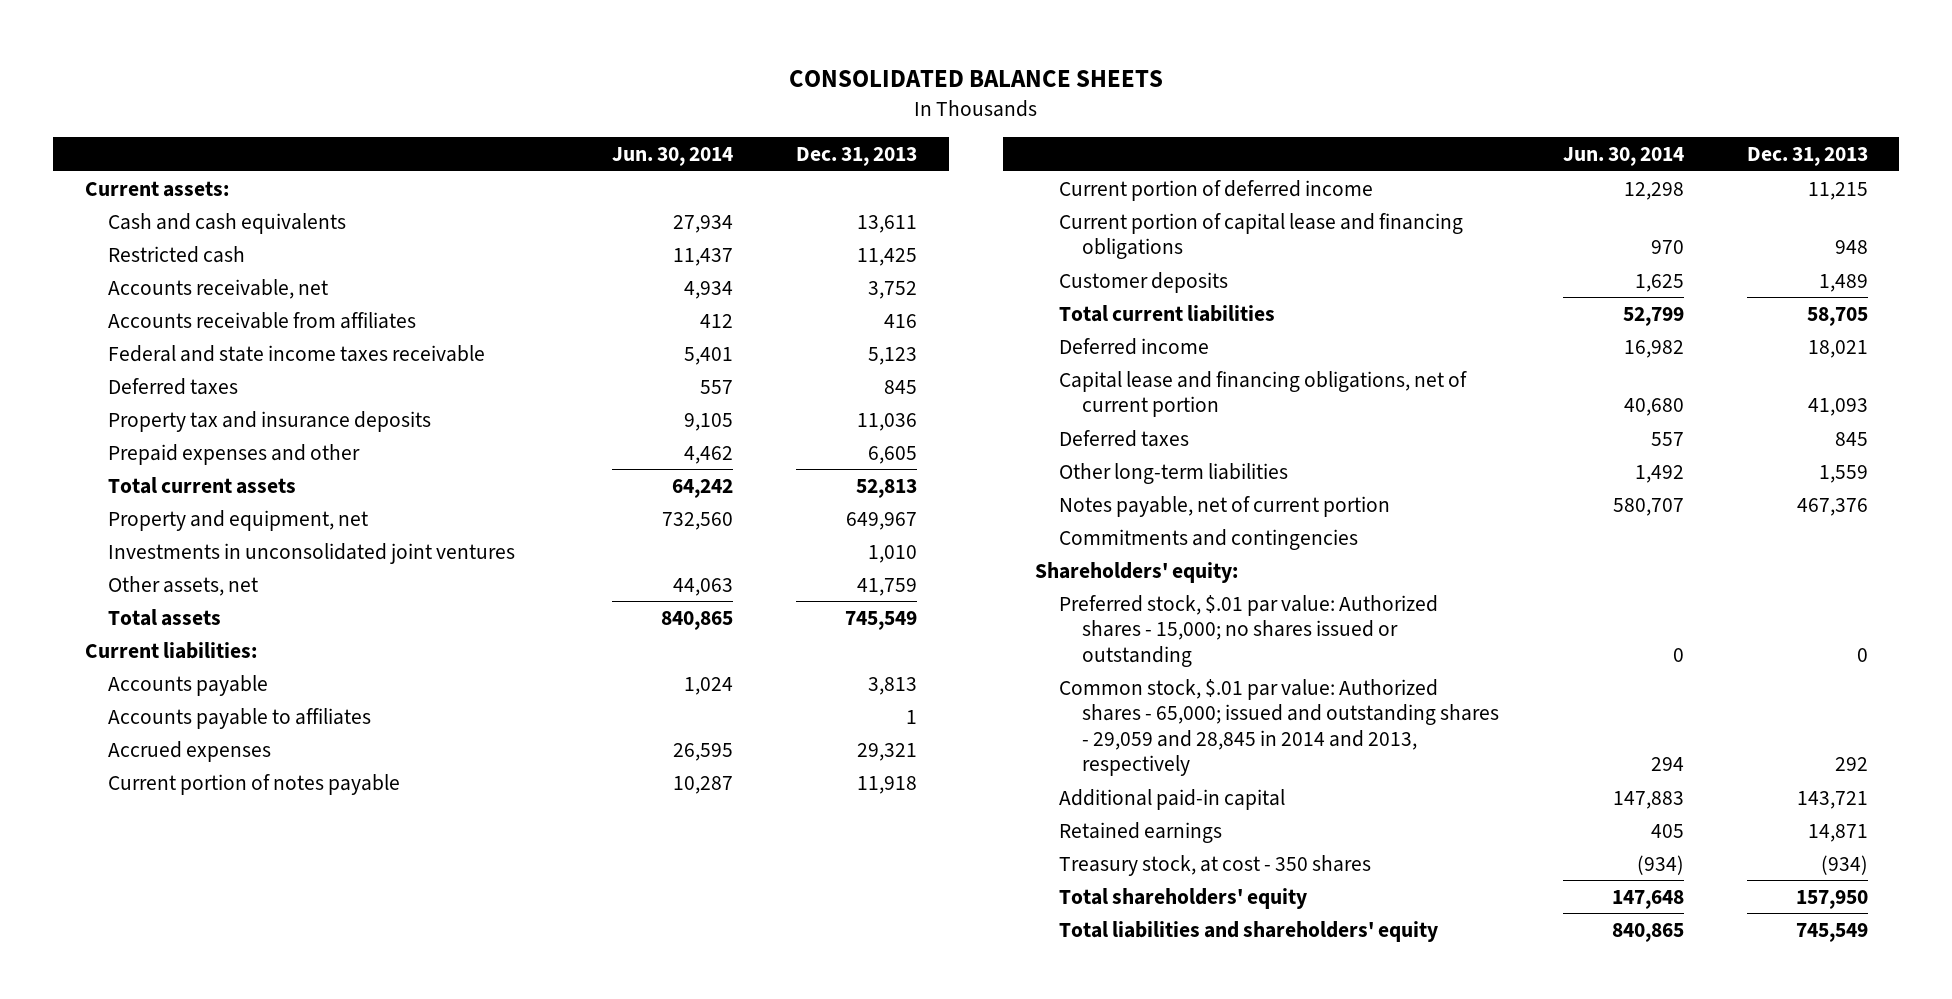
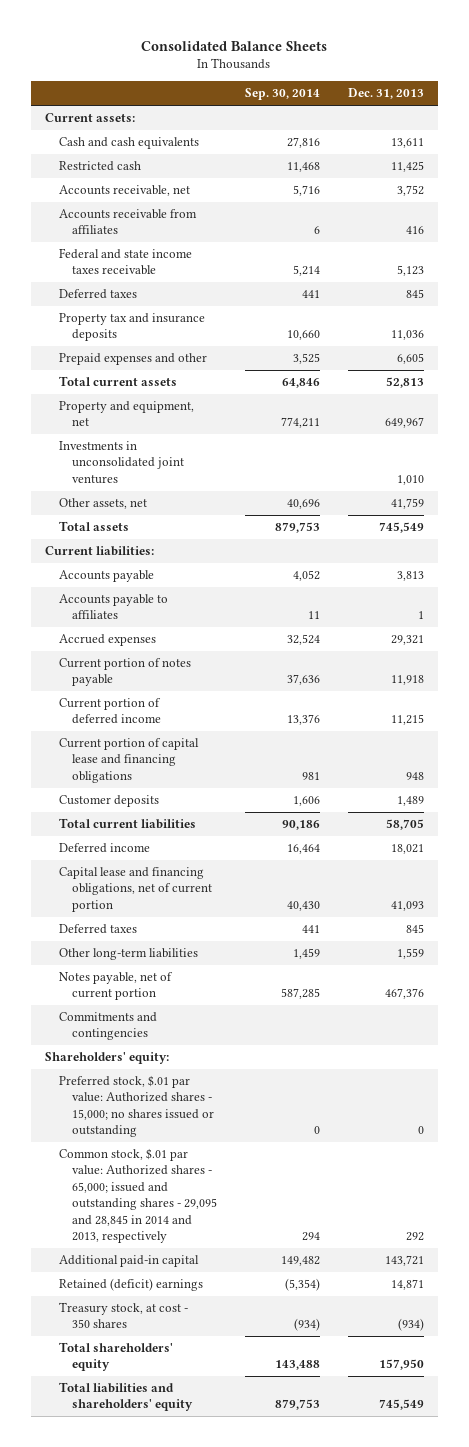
[789,69,1164,87] CONSOLIDATED BALANCE SHEETS -> [141,41,328,52] Consolidated Balance Sheets
[612,147,734,167] Jun. 30, 2014 -> none
none -> [245,88,321,101] Sep. 30, 2014
[1058,678,1500,777] Common stock, $.01 par value: Authorized shares - 65,000; issued and outstanding shares - 29,059 and 28,845 in 2014 and 2013, respectively -> [58,1148,218,1243] Common stock, $.01 par value: Authorized shares - 65,000; issued and outstanding shares - 29,095 and 28,845 in 2014 and 2013, respectively
[1058,821,1222,843] Retained earnings -> [58,1278,203,1292] Retained (deficit) earnings

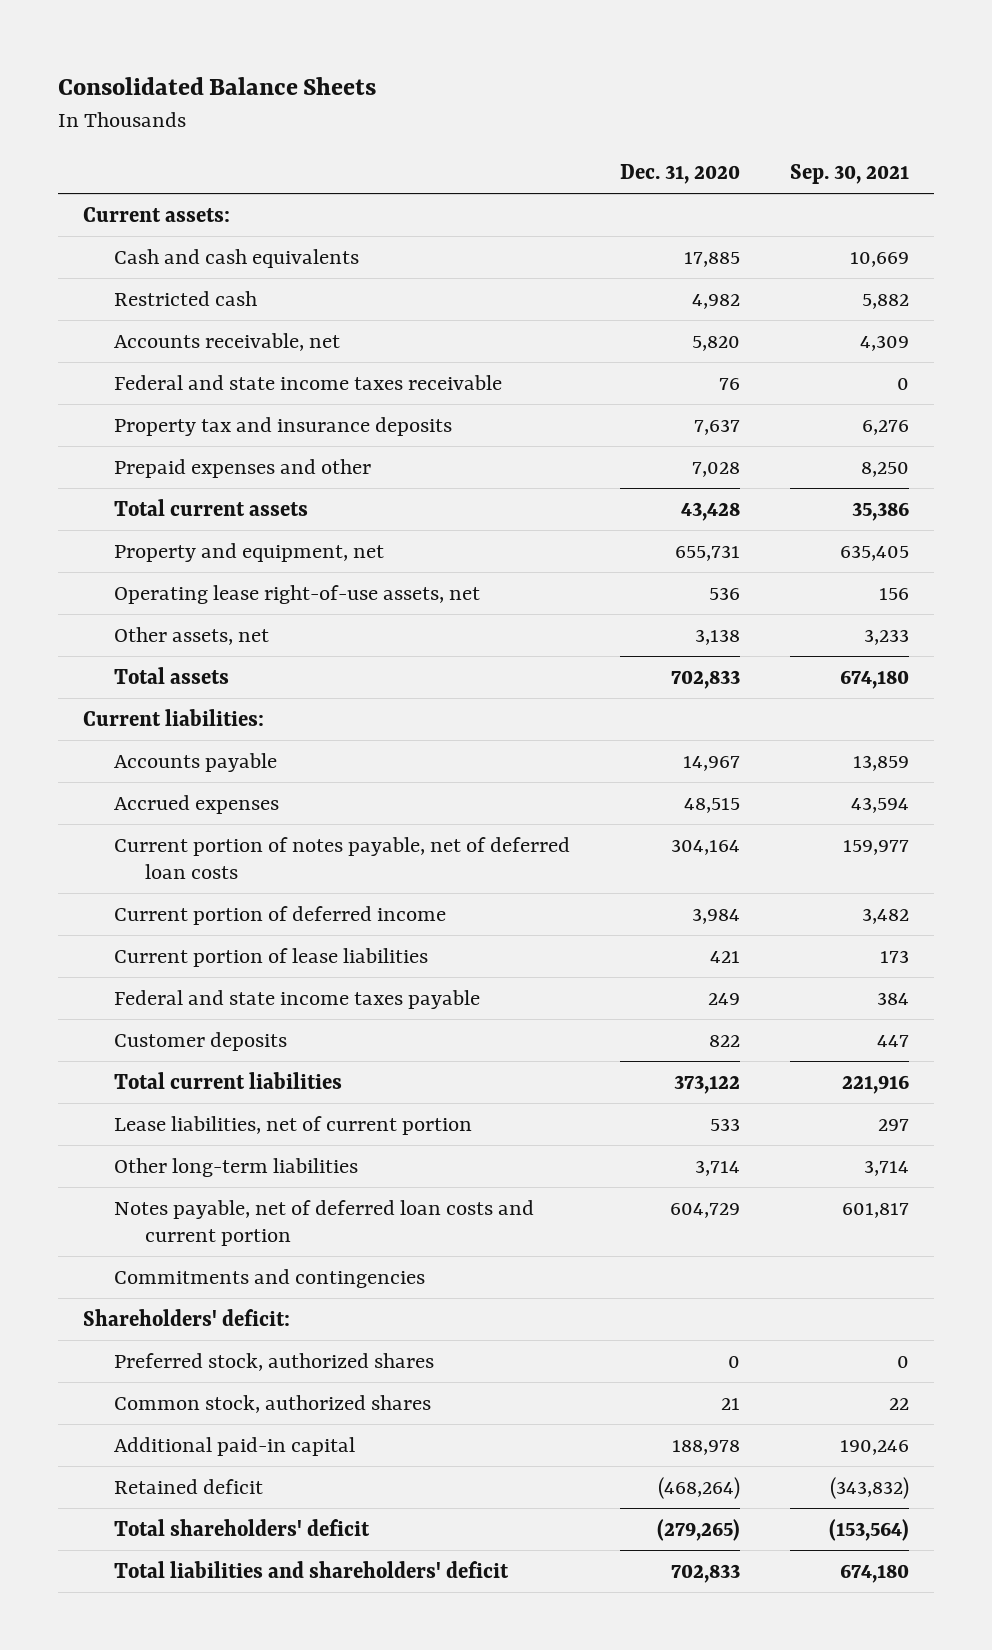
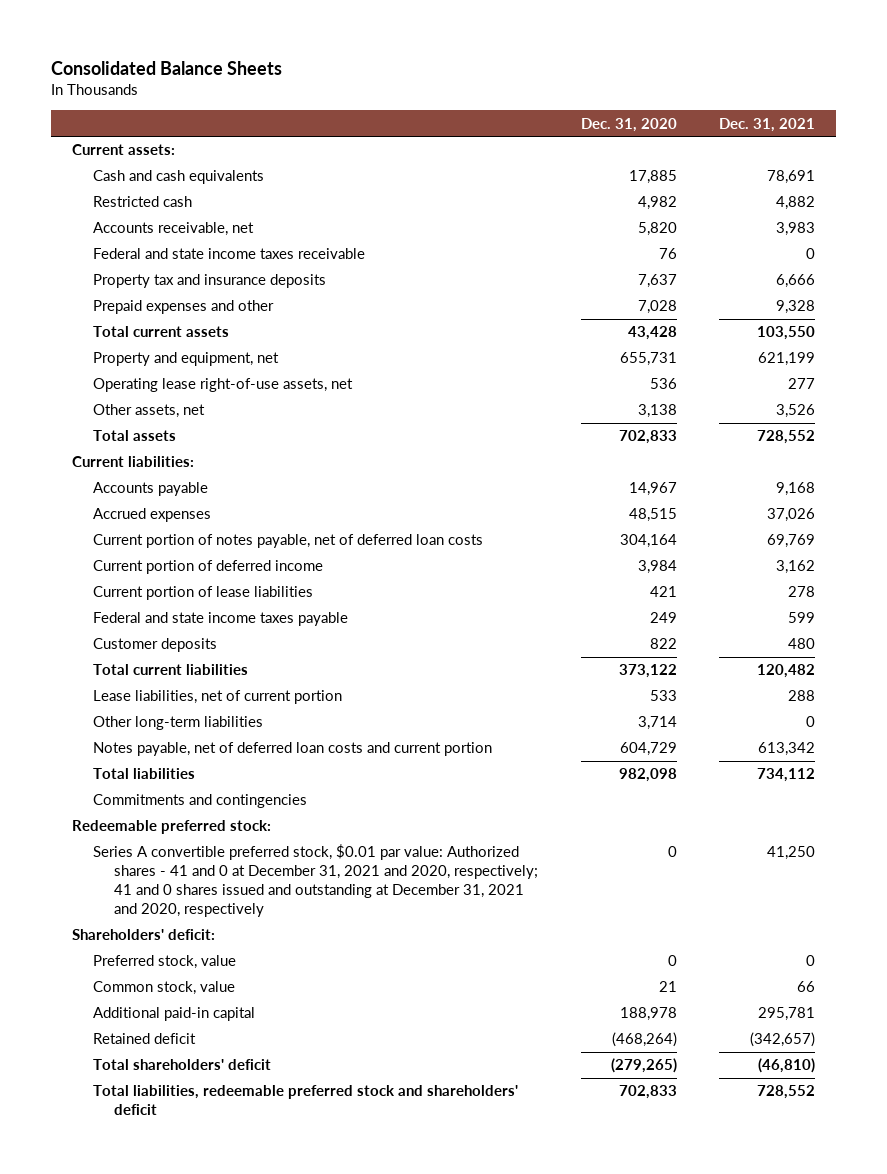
[789,163,909,184] Sep. 30, 2021 -> none
none -> [719,117,816,132] Dec. 31, 2021
none -> [93,768,196,780] Total liabilities
none -> [72,820,272,835] Redeemable preferred stock:
none -> [93,844,539,918] Series A convertible preferred stock, $0.01 par value: Authorized shares - 41 and 0 at December 31, 2021 and 2020, respectively; 41 and 0 shares issued and outstanding at December 31, 2021 and 2020, respectively
[114,1352,435,1371] Preferred stock, authorized shares -> [93,955,237,970] Preferred stock, value
[114,1394,432,1413] Common stock, authorized shares -> [93,981,236,996] Common stock, value
[114,1560,510,1578] Total liabilities and shareholders' deficit -> [93,1085,519,1116] Total liabilities, redeemable preferred stock and shareholders' deficit

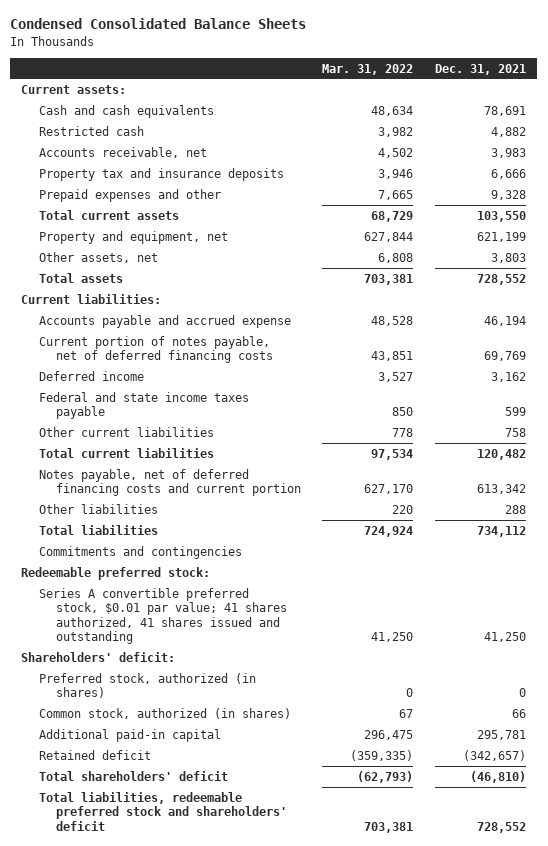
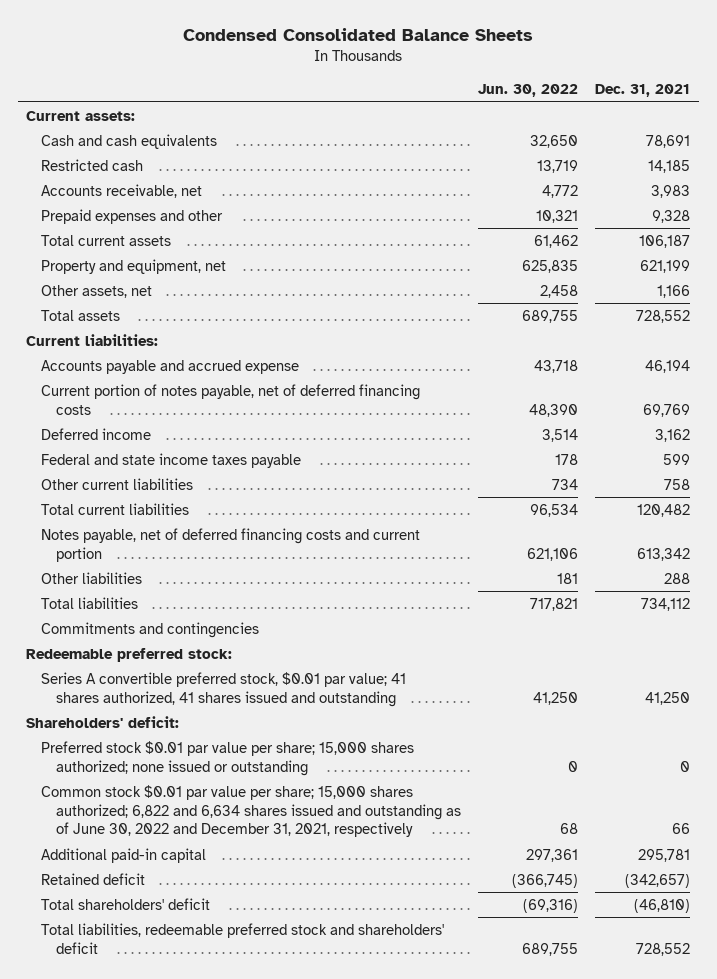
[322,63,414,75] Mar. 31, 2022 -> none
none -> [478,84,579,98] Jun. 30, 2022
[491,126,527,137] 4,882 -> [648,159,691,173] 14,185
[38,167,284,181] Property tax and insurance deposits -> none
[477,210,527,222] 103,550 -> [639,234,691,248] 106,187
[491,252,527,263] 3,803 -> [657,284,691,298] 1,166
[38,672,256,699] Preferred stock, authorized (in shares) -> [41,740,415,776] Preferred stock $0.01 par value per share; 15,000 shares authorized; none issued or outstanding
[38,707,291,719] Common stock, authorized (in shares) -> [41,784,462,838] Common stock $0.01 par value per share; 15,000 shares authorized; 6,822 and 6,634 shares issued and outstanding as of June 30, 2022 and December 31, 2021, respectively

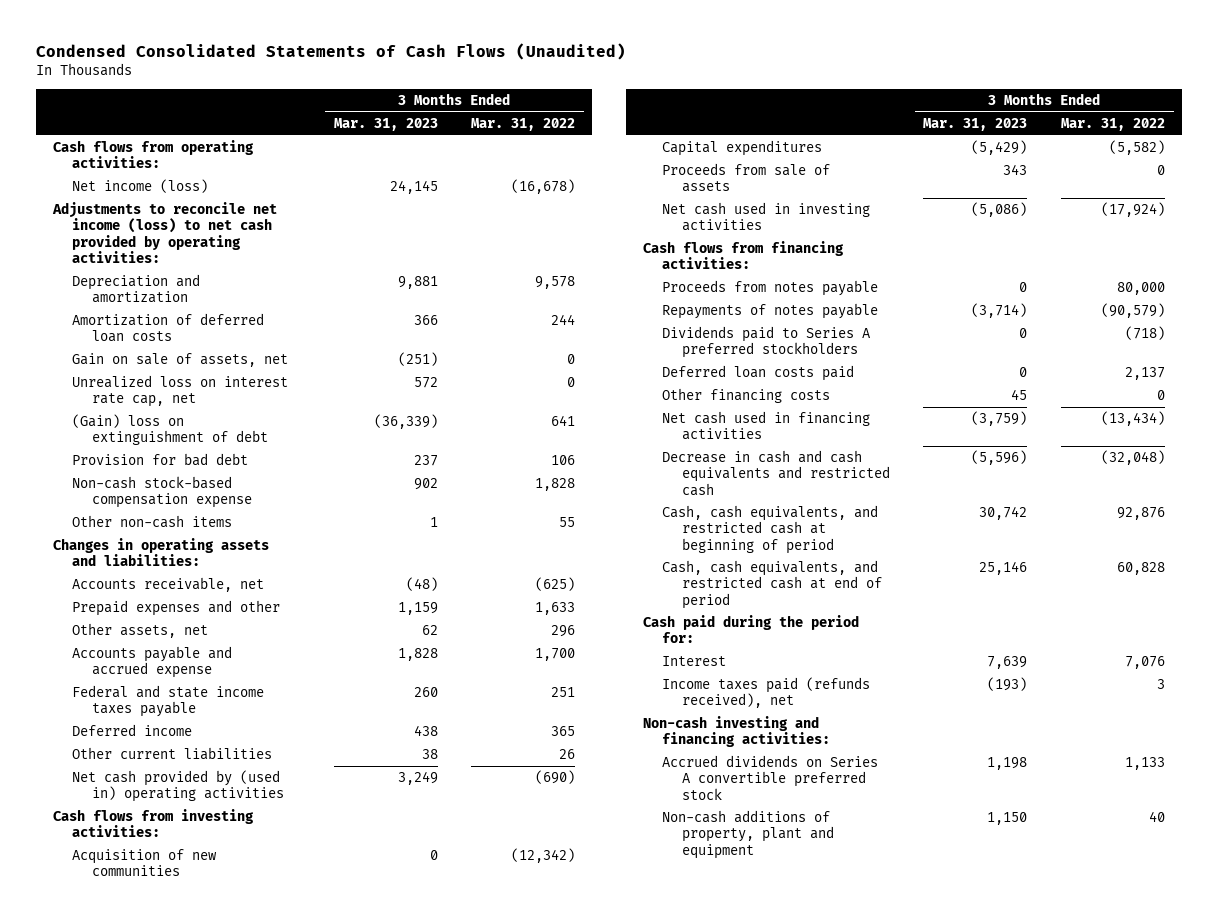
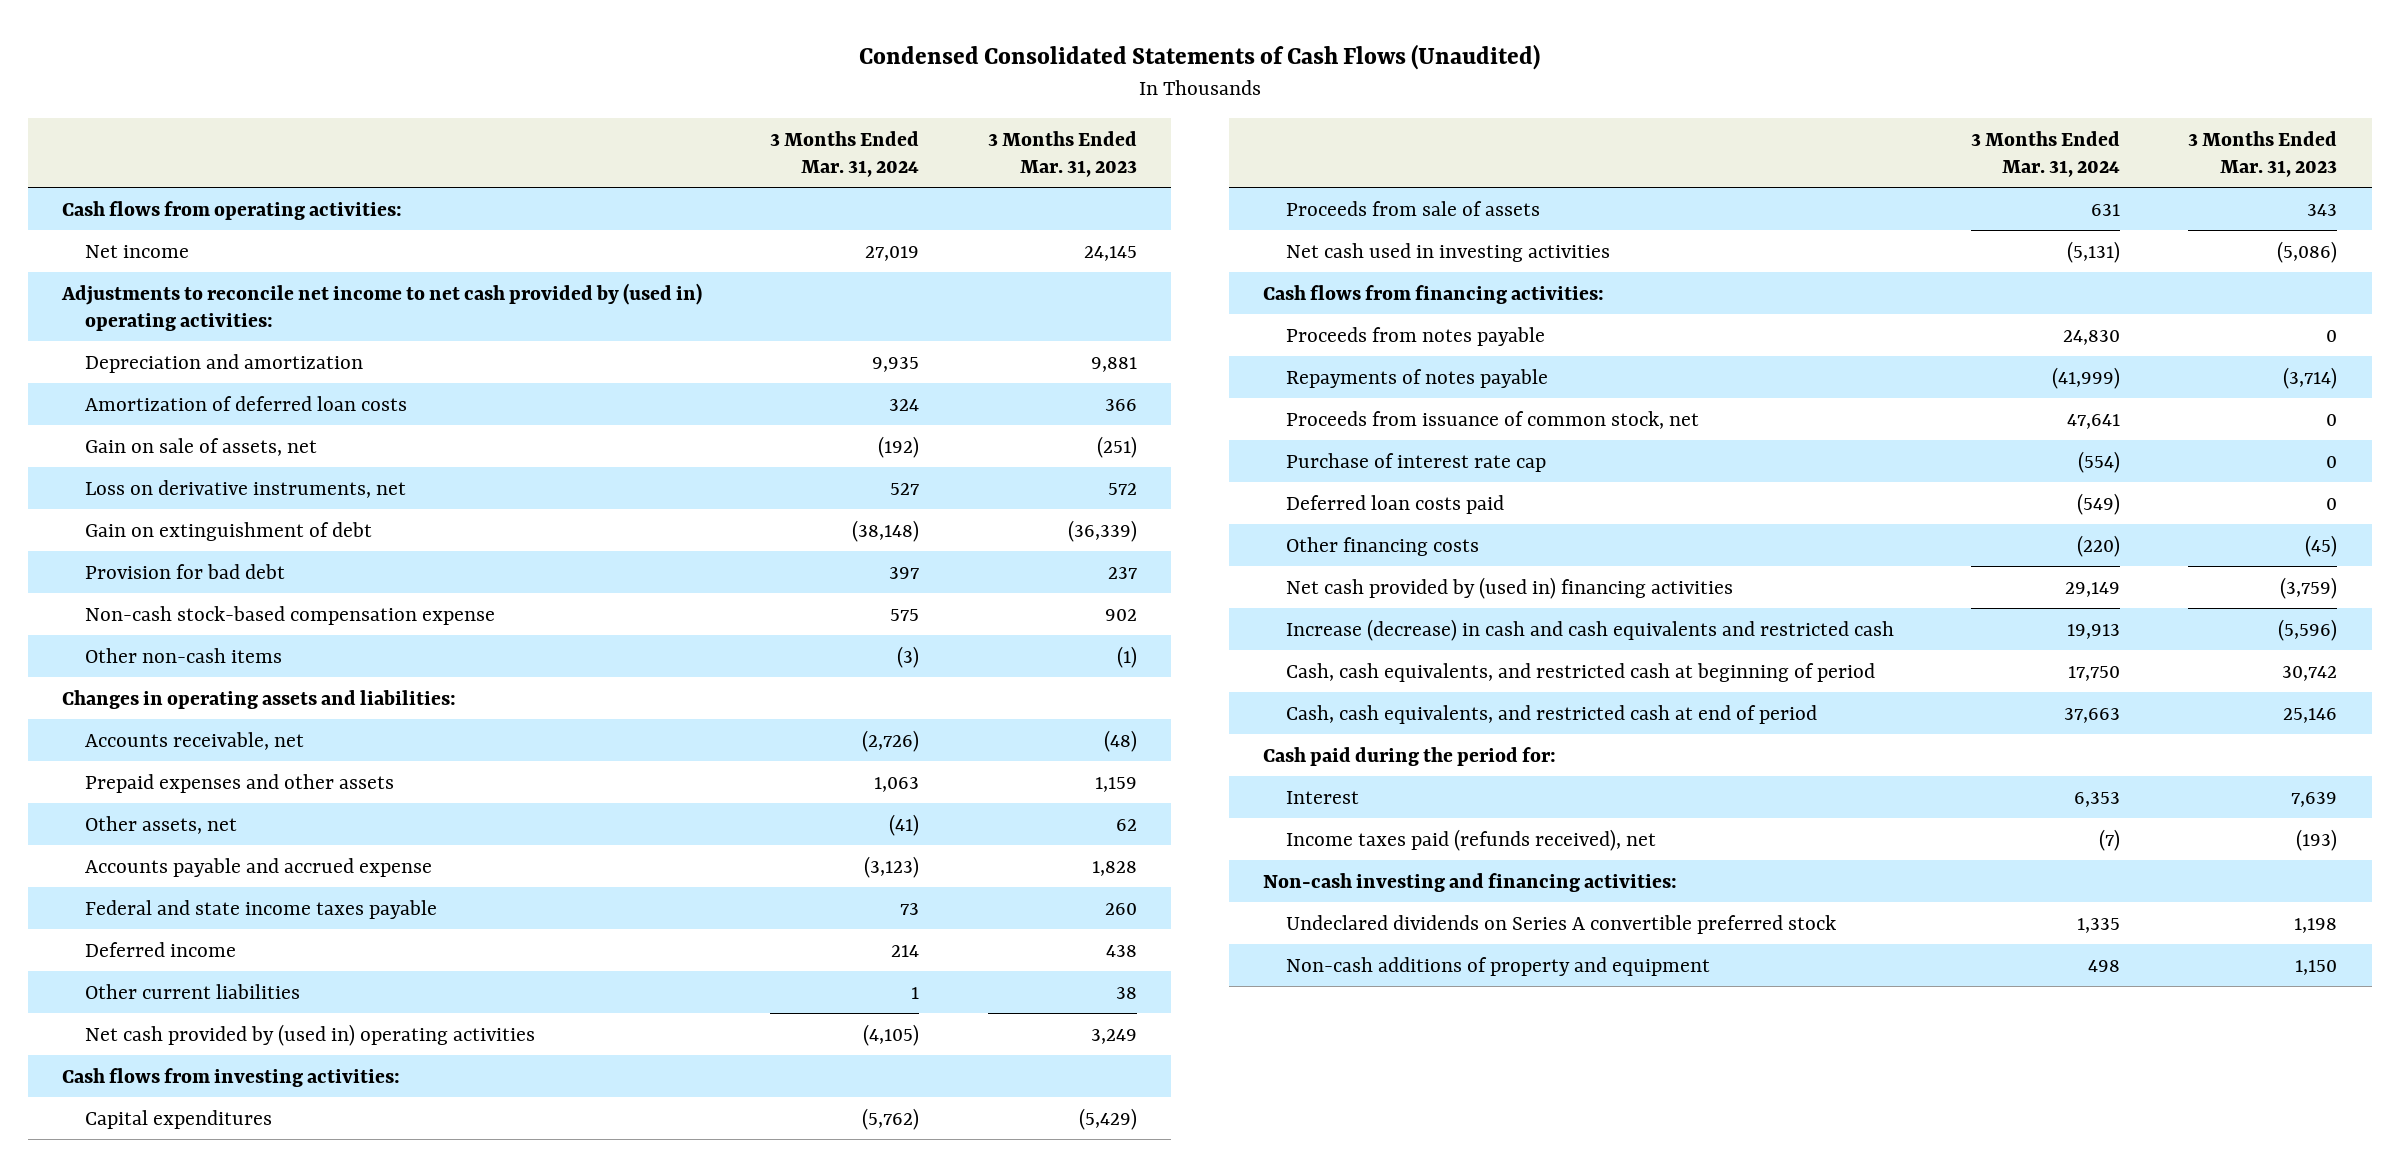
[471,117,576,131] Mar. 31, 2022 -> none
none -> [770,131,920,177] 3 Months Ended Mar. 31, 2024
[72,179,209,194] Net income (loss) -> [85,244,190,258] Net income
[52,202,278,263] Adjustments to reconcile net income (loss) to net cash provided by operating activities: -> [61,282,703,331] Adjustments to reconcile net income to net cash provided by (used in) operating activities:
[72,375,289,408] Unrealized loss on interest rate cap, net -> [85,479,407,498] Loss on derivative instruments, net
[72,414,268,446] (Gain) loss on extinguishment of debt -> [85,521,373,541] Gain on extinguishment of debt
[429,517,438,528] 1 -> [1116,645,1137,668] (1)
[72,600,281,617] Prepaid expenses and other -> [85,773,395,793] Prepaid expenses and other assets
[72,849,218,877] Acquisition of new communities -> none
[662,326,872,359] Dividends paid to Series A preferred stockholders -> none
none -> [1286,410,1700,429] Proceeds from issuance of common stock, net
none -> [1286,452,1547,472] Purchase of interest rate cap
[1011,389,1028,401] 45 -> [2305,534,2338,557] (45)
[662,411,871,441] Net cash used in financing activities -> [1286,576,1734,599] Net cash provided by (used in) financing activities
[662,450,890,496] Decrease in cash and cash equivalents and restricted cash -> [1286,618,1895,641] Increase (decrease) in cash and cash equivalents and restricted cash
[662,755,879,800] Accrued dividends on Series A convertible preferred stock -> [1286,914,1837,934] Undeclared dividends on Series A convertible preferred stock
[662,810,834,859] Non-cash additions of property, plant and equipment -> [1286,956,1711,976] Non-cash additions of property and equipment

